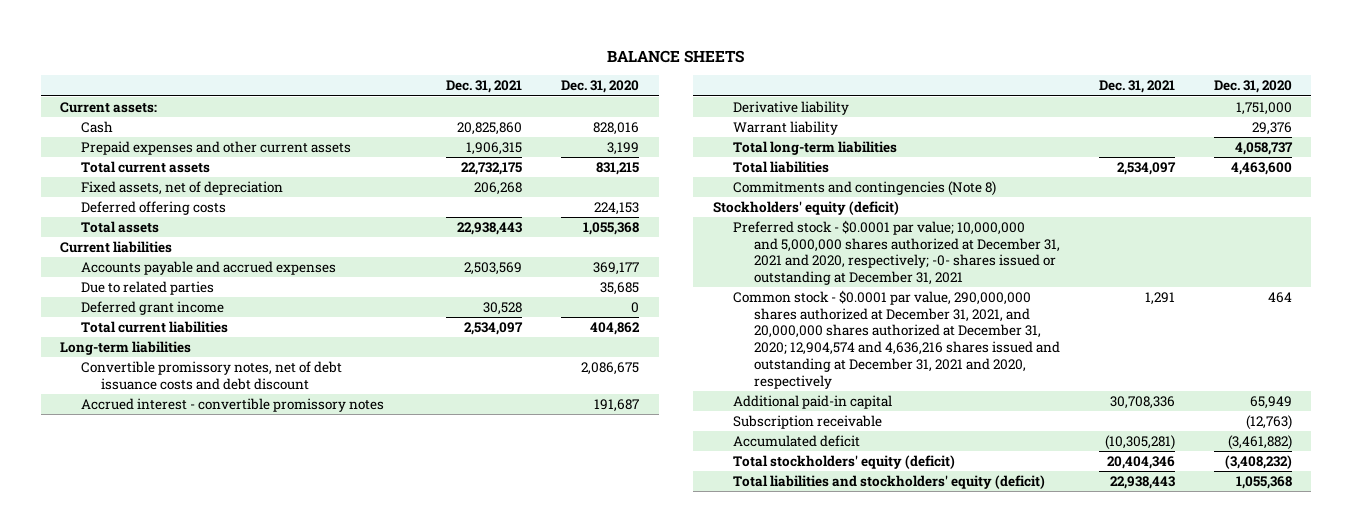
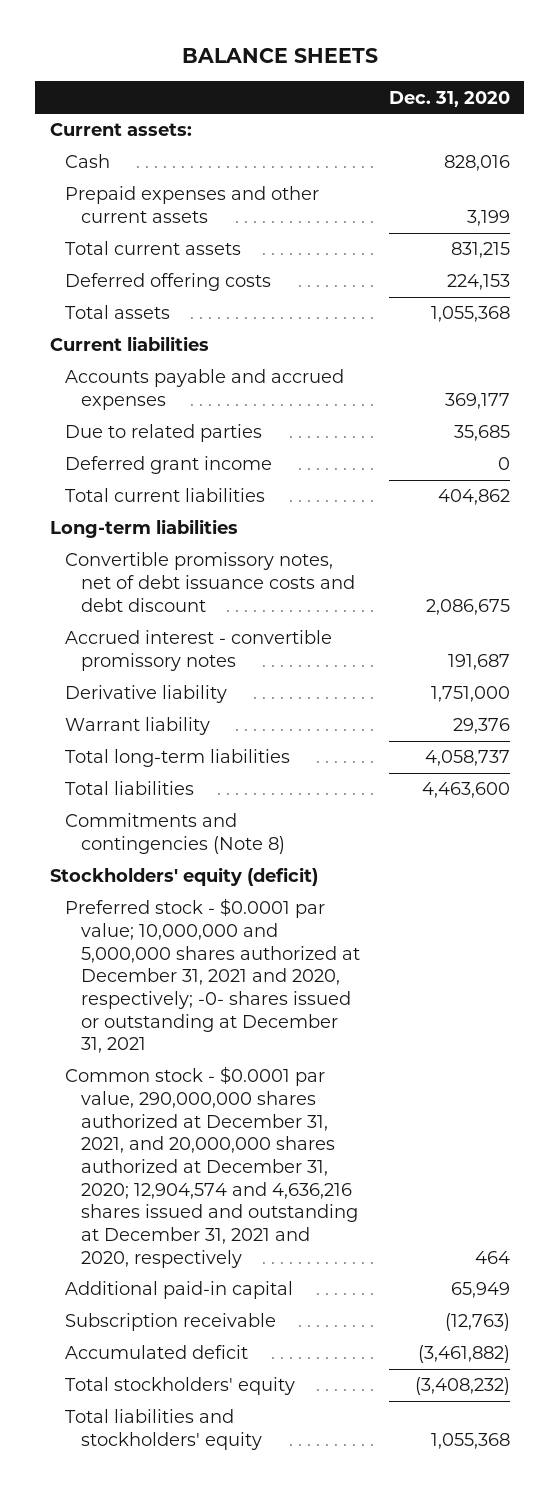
[446,80,523,94] Dec. 31, 2021 -> none
[80,181,283,196] Fixed assets, net of depreciation -> none
[733,455,956,470] Total stockholders' equity (deficit) -> [65,1377,296,1396] Total stockholders' equity
[733,475,1046,490] Total liabilities and stockholders' equity (deficit) -> [65,1409,263,1451] Total liabilities and stockholders' equity

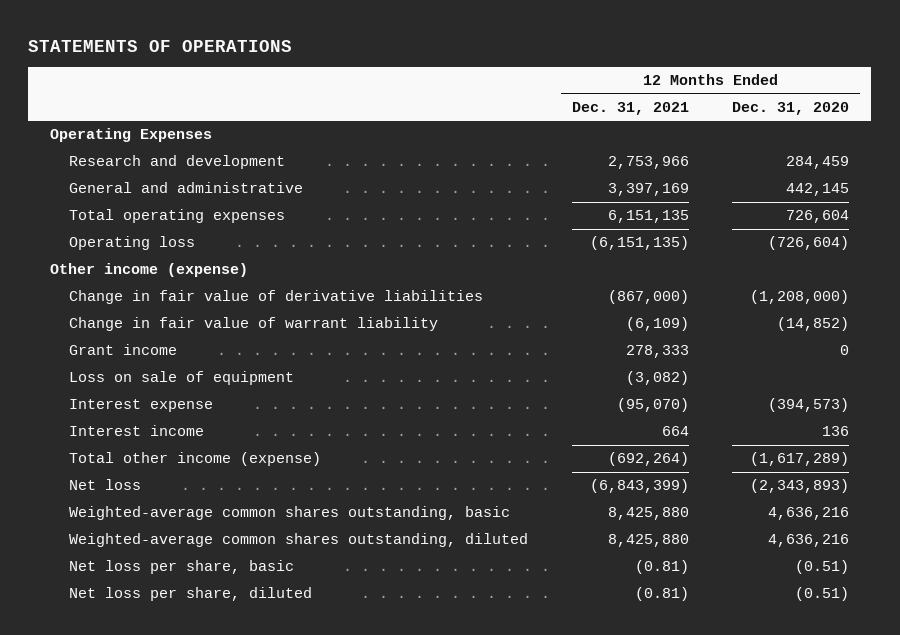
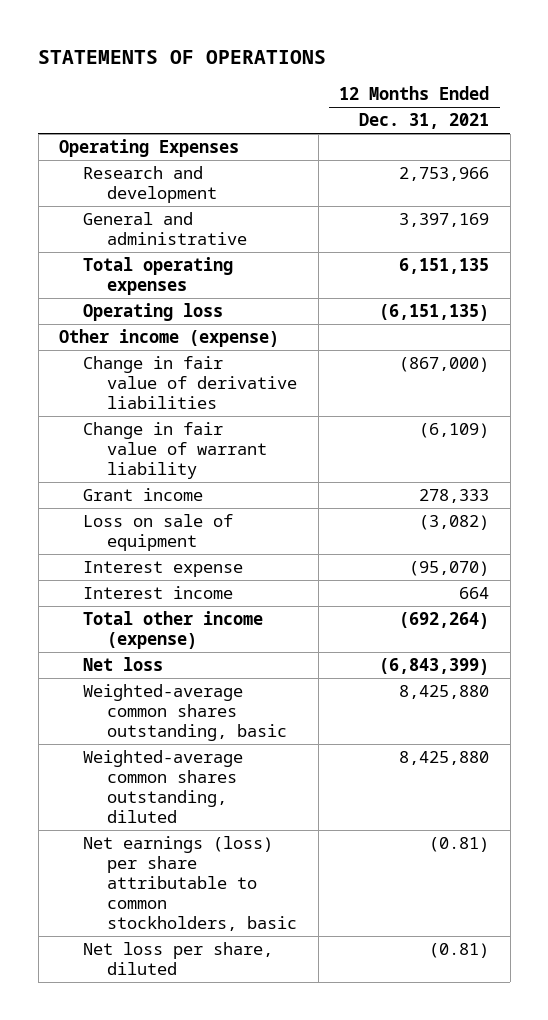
[732,101,850,115] Dec. 31, 2020 -> none
[68,560,294,575] Net loss per share, basic -> [83,836,298,931] Net earnings (loss) per share attributable to common stockholders, basic

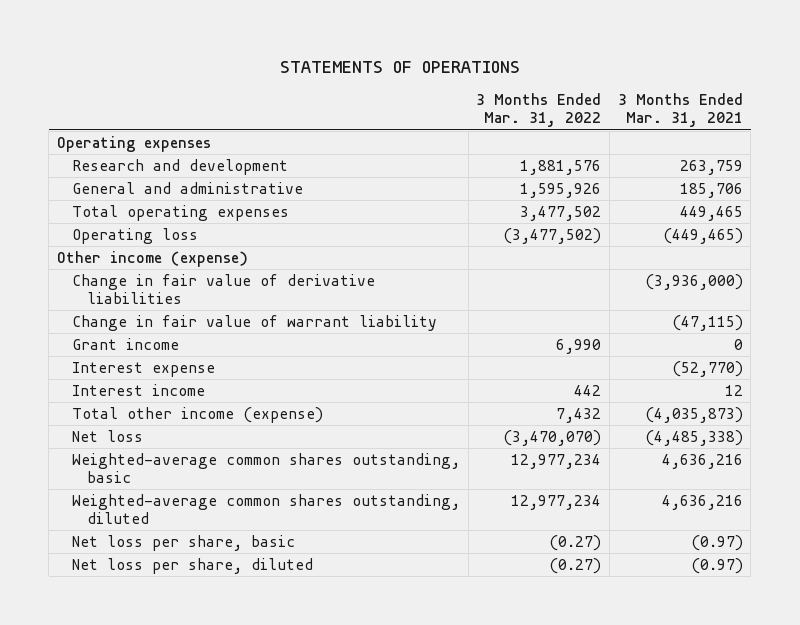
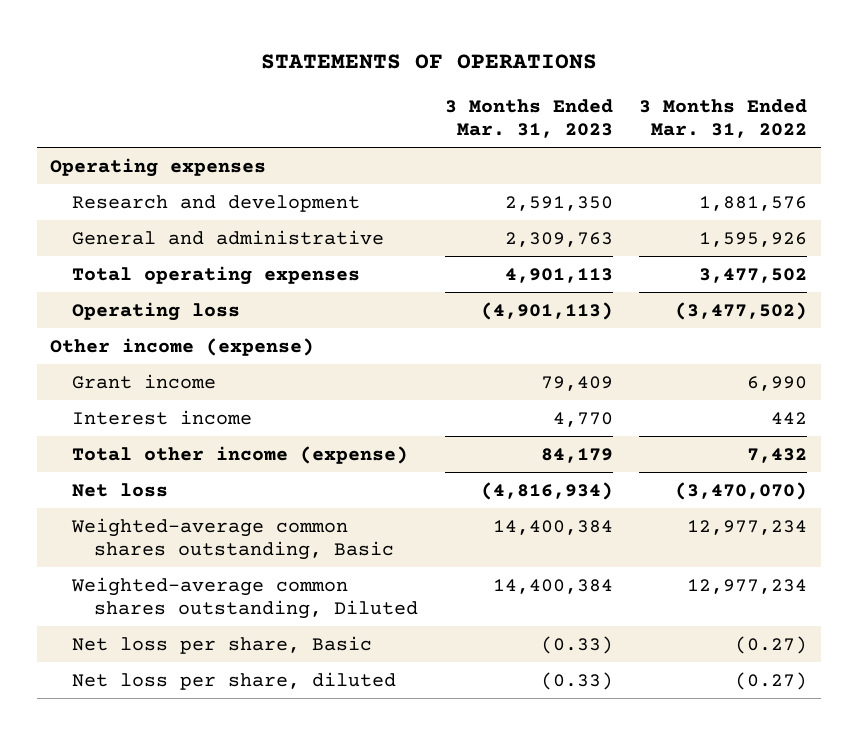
[617,93,743,128] 3 Months Ended Mar. 31, 2021 -> none
none -> [444,98,613,139] 3 Months Ended Mar. 31, 2023
[72,273,376,305] Change in fair value of derivative liabilities -> none
[72,314,438,331] Change in fair value of warrant liability -> none
[72,361,216,377] Interest expense -> none
[72,452,461,484] Weighted-average common shares outstanding, basic -> [71,517,395,561] Weighted-average common shares outstanding, Basic
[72,493,461,525] Weighted-average common shares outstanding, diluted -> [71,576,419,620] Weighted-average common shares outstanding, Diluted
[72,534,296,551] Net loss per share, basic -> [72,635,373,654] Net loss per share, Basic

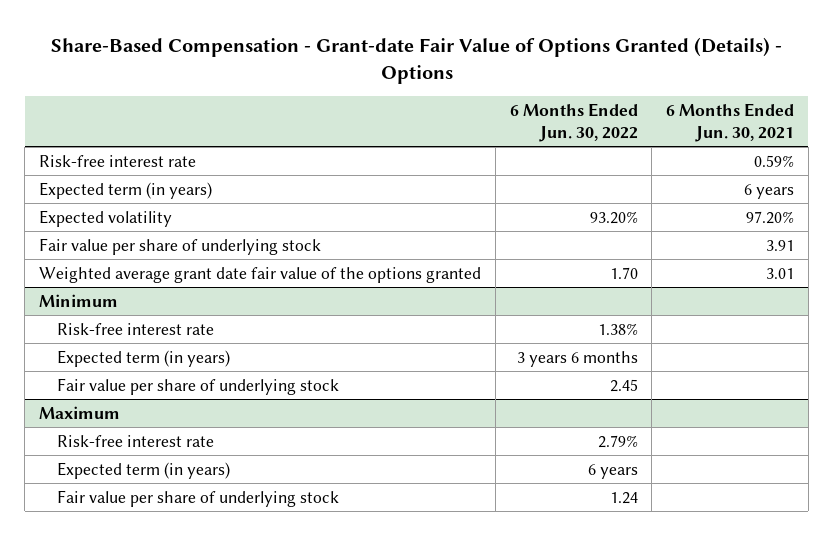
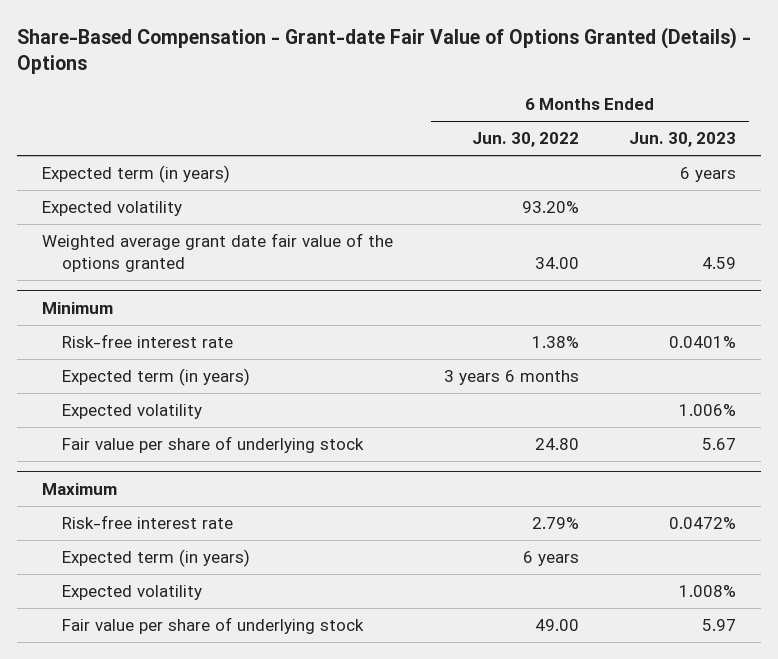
[665,103,794,142] 6 Months Ended Jun. 30, 2021 -> none
none -> [629,132,737,148] Jun. 30, 2023
[39,154,197,167] Risk-free interest rate -> none
[39,237,322,255] Fair value per share of underlying stock -> none
[609,266,638,279] 1.70 -> [534,257,579,270] 34.00
none -> [62,404,203,420] Expected volatility
[609,378,638,392] 2.45 -> [534,438,579,451] 24.80
none -> [62,585,203,601] Expected volatility
[609,491,638,504] 1.24 -> [534,619,579,632] 49.00

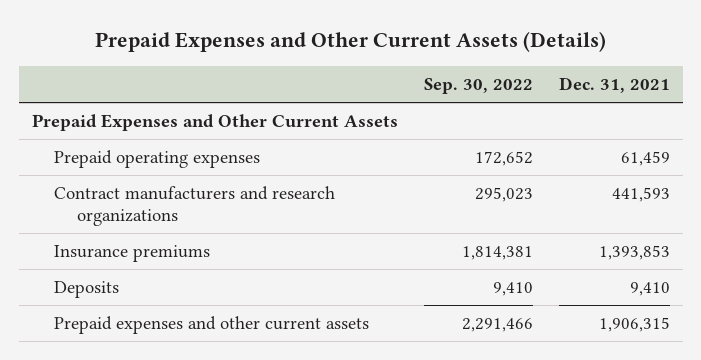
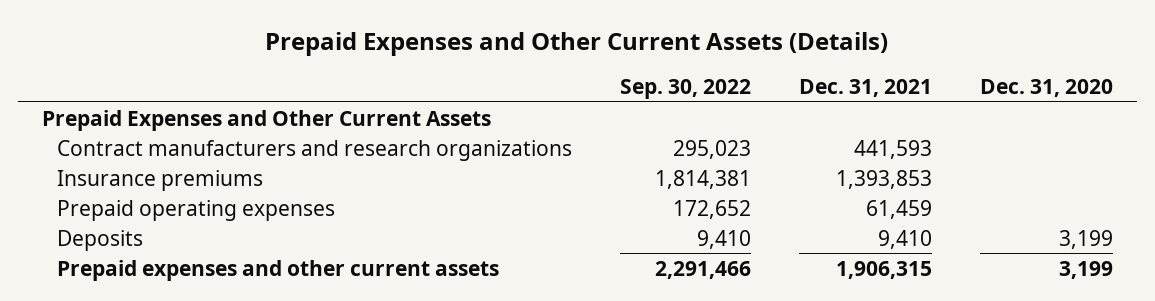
none -> [979,78,1113,97] Dec. 31, 2020
[54,150,261,169] Prepaid operating expenses -> [57,199,336,221] Prepaid operating expenses

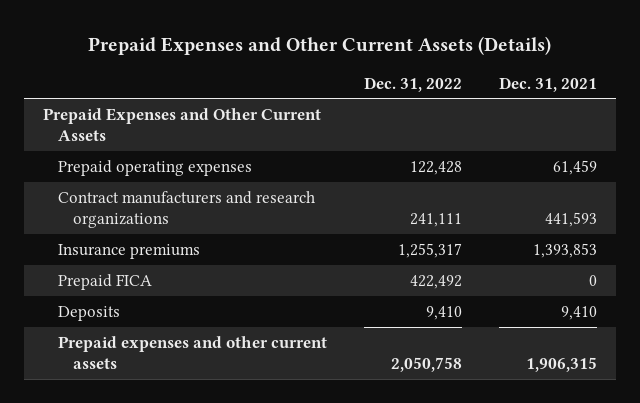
[620,78,752,99] Sep. 30, 2022 -> none
[979,78,1113,97] Dec. 31, 2020 -> none
none -> [364,76,463,92] Dec. 31, 2022
[57,199,336,221] Prepaid operating expenses -> [57,159,252,176] Prepaid operating expenses
none -> [57,273,152,290] Prepaid FICA

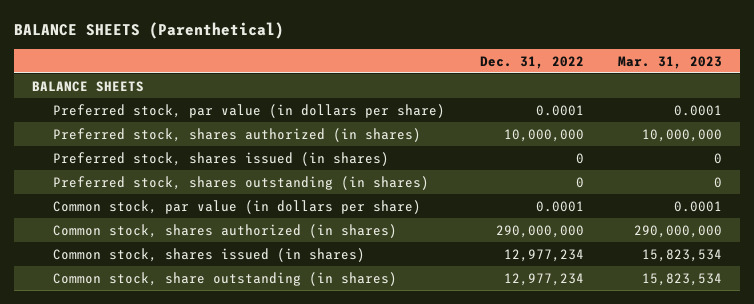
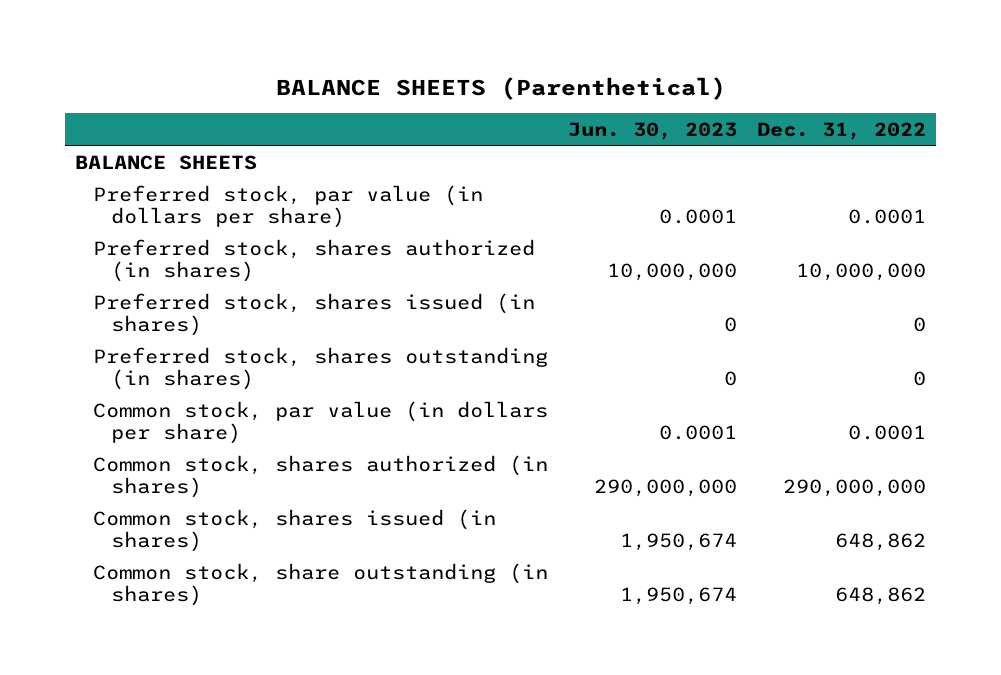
[618,55,723,69] Mar. 31, 2023 -> none
none -> [568,122,738,141] Jun. 30, 2023
[503,248,584,262] 12,977,234 -> [834,532,926,551] 648,862
[503,272,584,286] 12,977,234 -> [834,586,926,605] 648,862

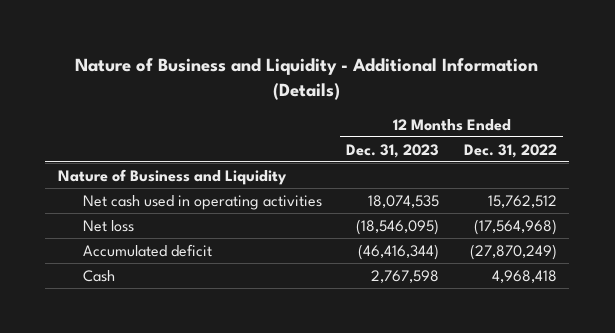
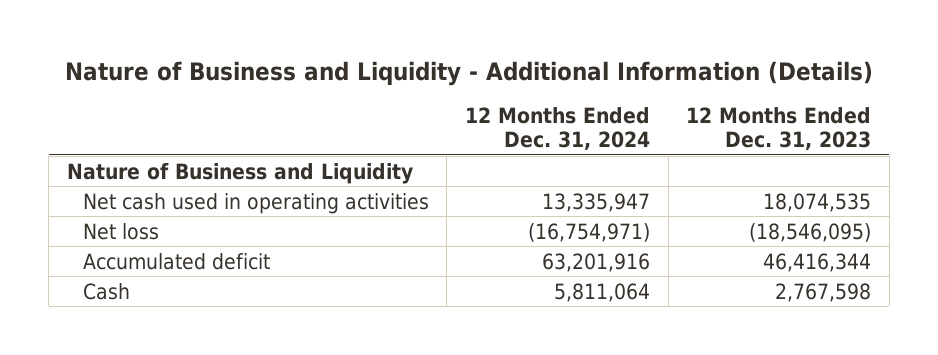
[463,143,557,158] Dec. 31, 2022 -> none
none -> [464,107,650,150] 12 Months Ended Dec. 31, 2024
[358,243,440,260] (46,416,344) -> [763,252,872,272] 46,416,344

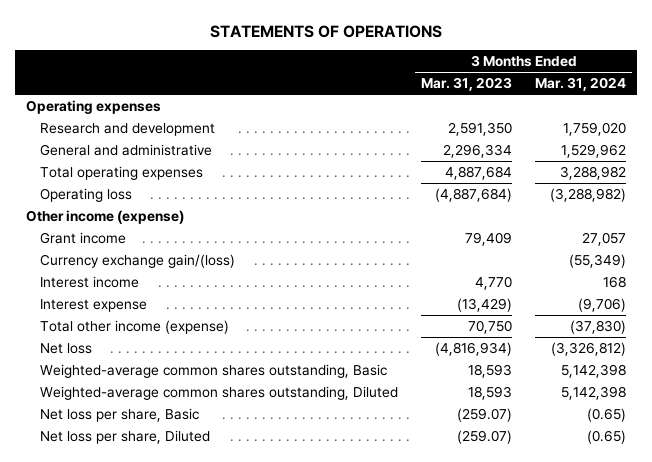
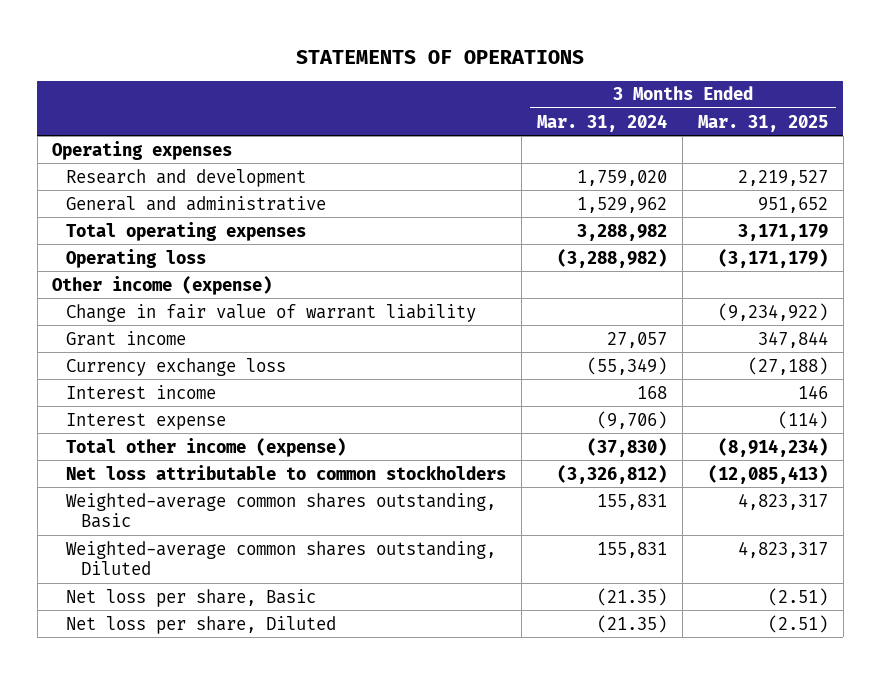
[421,77,513,92] Mar. 31, 2023 -> none
none -> [698,114,829,132] Mar. 31, 2025
none -> [66,303,477,322] Change in fair value of warrant liability
[40,253,236,268] Currency exchange gain/(loss) -> [66,357,287,376] Currency exchange loss
[40,342,93,354] Net loss -> [66,464,507,480] Net loss attributable to common stockholders
[560,363,626,378] 5,142,398 -> [597,493,668,510] 155,831
[560,385,626,400] 5,142,398 -> [597,541,668,558] 155,831
[586,407,626,422] (0.65) -> [597,587,668,606] (21.35)
[586,429,626,444] (0.65) -> [597,614,668,633] (21.35)

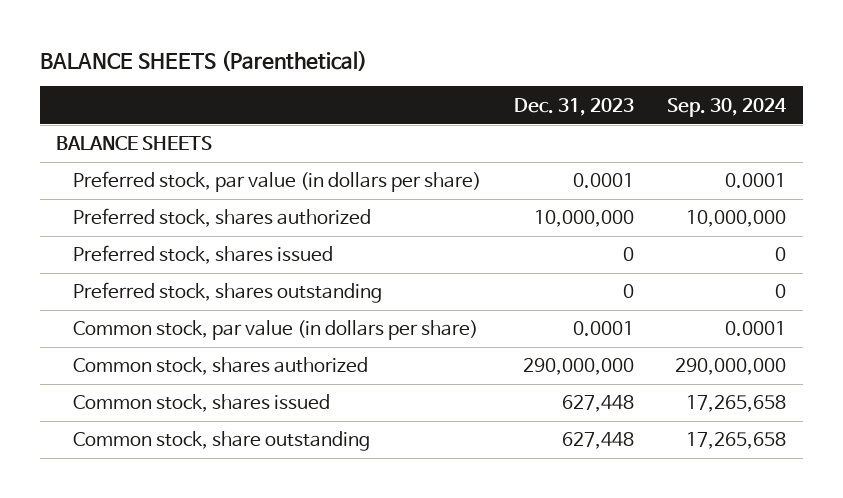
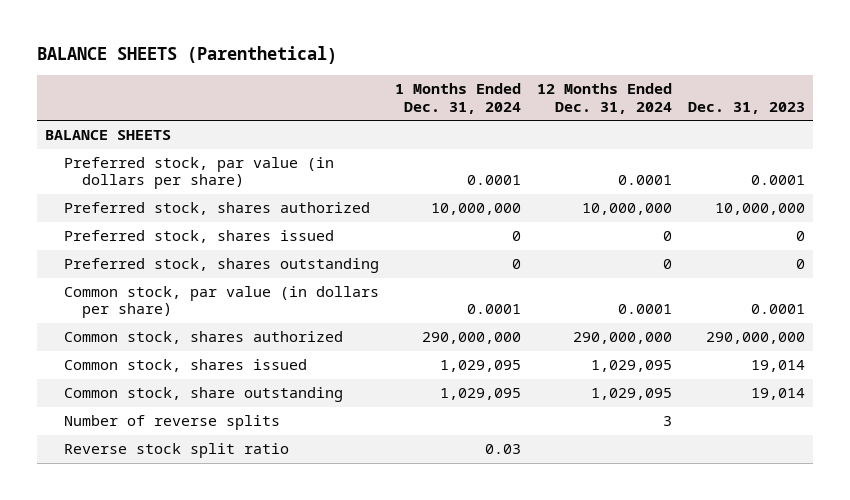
[667,97,788,117] Sep. 30, 2024 -> none
none -> [394,83,521,114] 1 Months Ended Dec. 31, 2024
none -> [536,83,672,114] 12 Months Ended Dec. 31, 2024
[562,395,635,413] 627,448 -> [750,360,805,373] 19,014
[562,432,635,450] 627,448 -> [750,388,805,401] 19,014
none -> [63,415,280,431] Number of reverse splits
none -> [63,443,289,459] Reverse stock split ratio

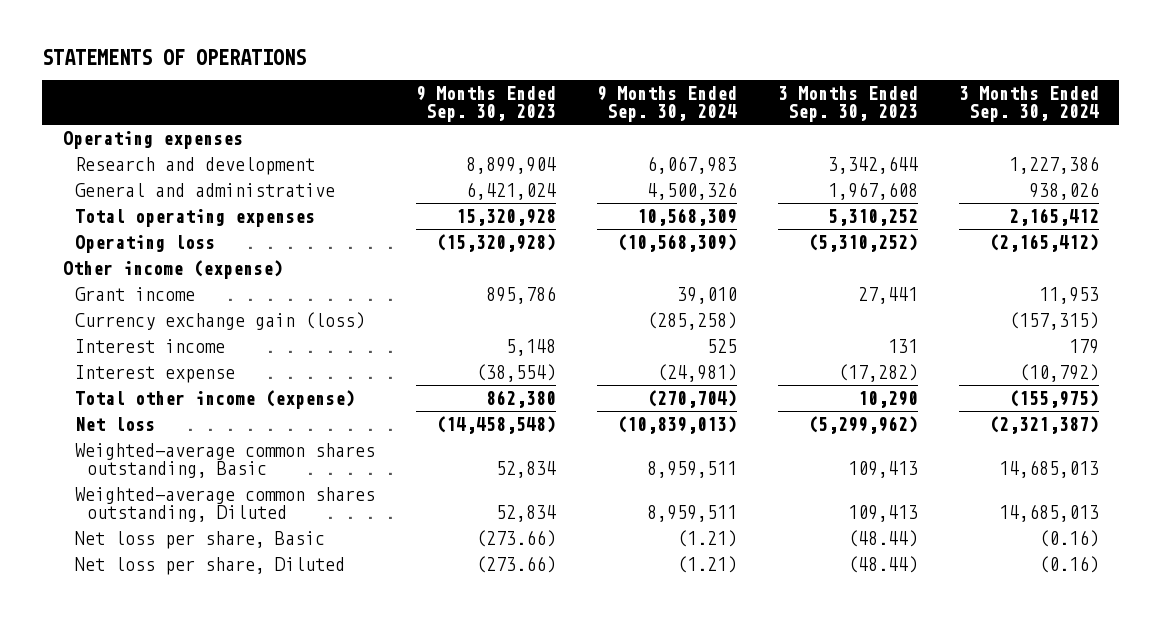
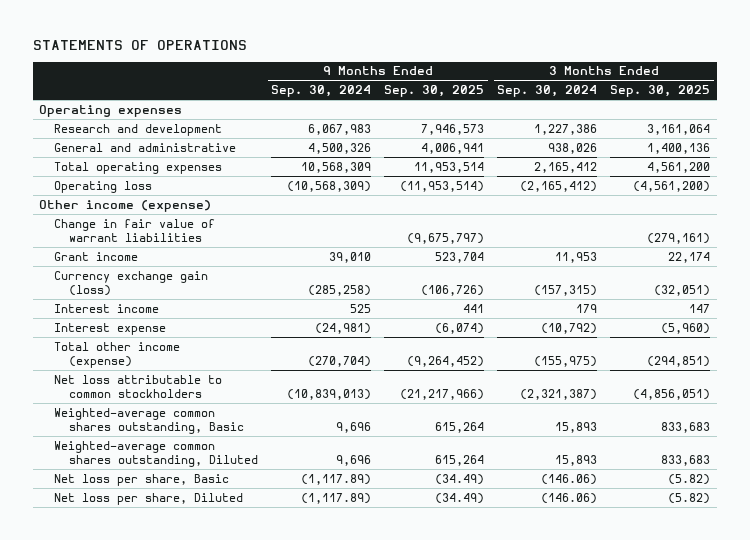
[415,86,556,122] 9 Months Ended Sep. 30, 2023 -> none
[777,86,918,122] 3 Months Ended Sep. 30, 2023 -> none
none -> [384,84,485,97] Sep. 30, 2025
none -> [610,84,711,97] Sep. 30, 2025
none -> [54,218,216,242] Change in fair value of warrant liabilities
[74,417,155,432] Net loss -> [54,374,223,398] Net loss attributable to common stockholders
[646,460,737,478] 8,959,511 -> [336,421,372,433] 9,696
[998,459,1099,478] 14,685,013 -> [555,421,598,433] 15,893
[646,504,737,522] 8,959,511 -> [336,454,372,466] 9,696
[998,503,1099,522] 14,685,013 -> [555,454,598,466] 15,893
[676,530,737,548] (1.21) -> [301,473,372,485] (1,117.89)
[1038,530,1099,548] (0.16) -> [541,473,598,485] (146.06)
[676,556,737,574] (1.21) -> [301,492,372,504] (1,117.89)
[1038,556,1099,574] (0.16) -> [541,492,598,504] (146.06)

